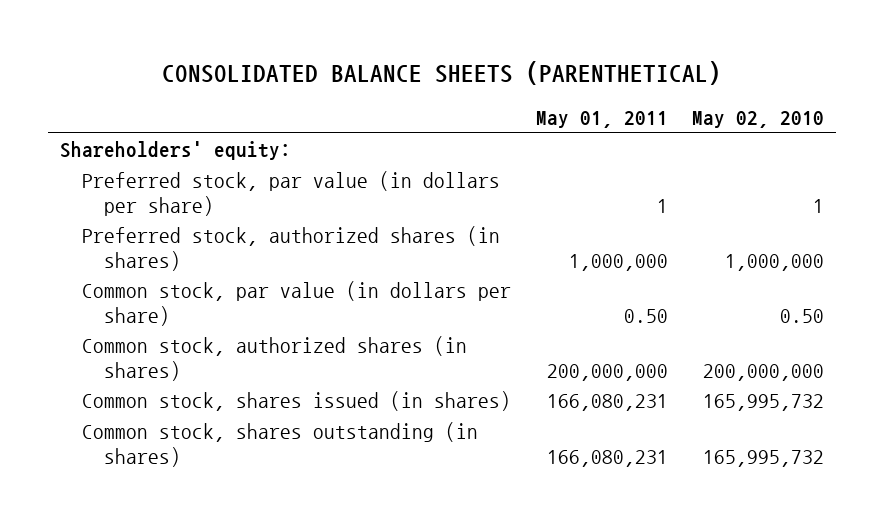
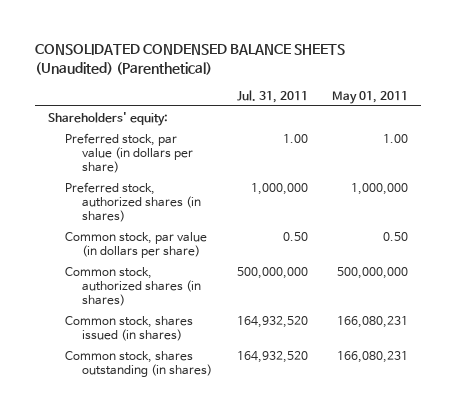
[162,60,722,85] CONSOLIDATED BALANCE SHEETS (PARENTHETICAL) -> [35,44,346,75] CONSOLIDATED CONDENSED BALANCE SHEETS (Unaudited) (Parenthetical)
[692,111,825,129] May 02, 2010 -> none
none -> [236,89,308,103] Jul. 31, 2011
[656,198,668,213] 1 -> [383,133,409,143] 1.00
[546,363,668,381] 200,000,000 -> [337,266,409,279] 500,000,000

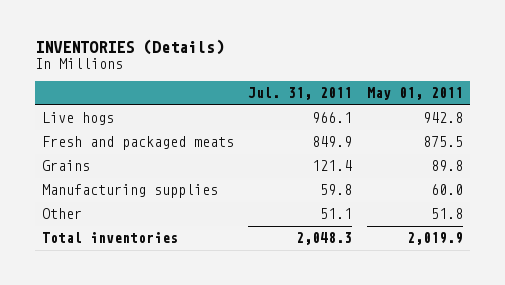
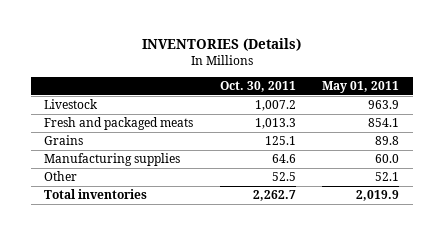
[248,86,353,100] Jul. 31, 2011 -> none
none -> [219,81,296,93] Oct. 30, 2011
[41,112,114,126] Live hogs -> none
none -> [44,99,99,110] Livestock
[422,136,463,148] 875.5 -> [368,118,400,128] 854.1
[430,208,463,220] 51.8 -> [375,172,400,182] 52.1

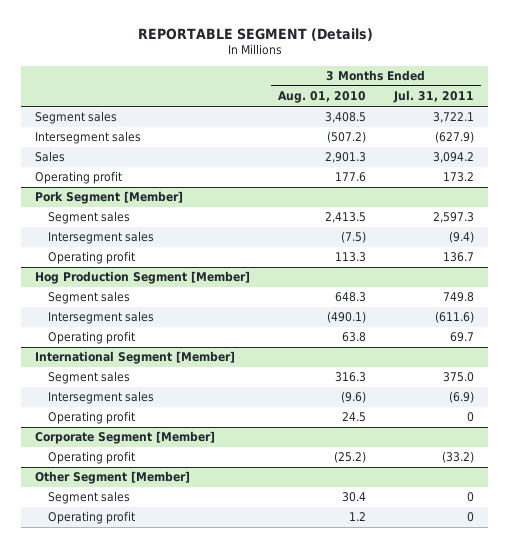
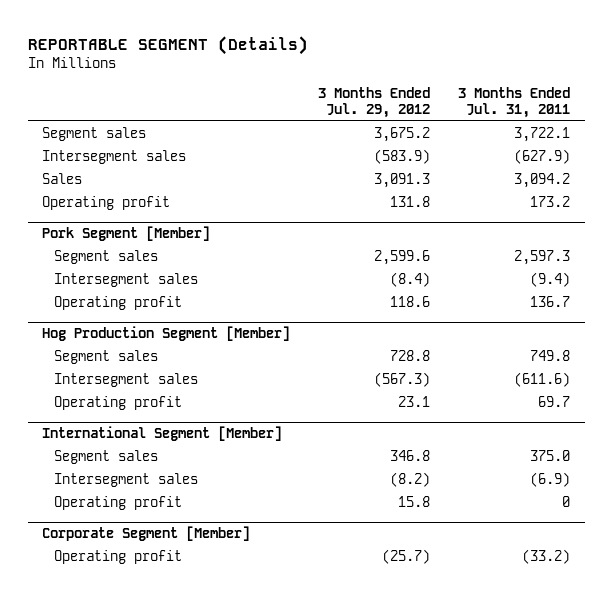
[278,91,367,104] Aug. 01, 2010 -> none
none -> [318,86,431,119] 3 Months Ended Jul. 29, 2012
[35,471,191,485] Other Segment [Member] -> none
[48,491,131,505] Segment sales -> none
[48,511,136,525] Operating profit -> none

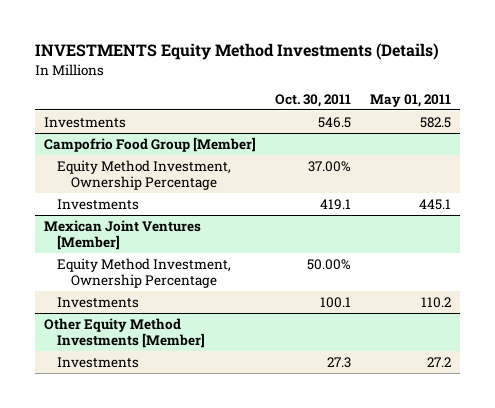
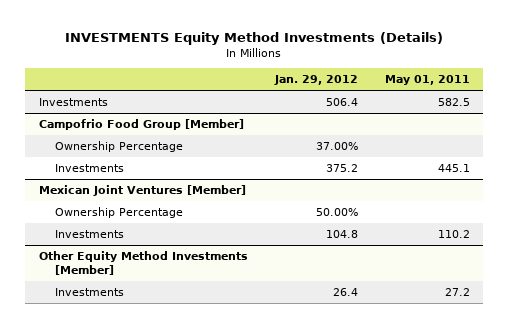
[274,94,351,108] Oct. 30, 2011 -> none
none -> [273,75,358,86] Jan. 29, 2012
[57,159,232,190] Equity Method Investment, Ownership Percentage -> [54,141,183,153] Ownership Percentage
[57,257,232,288] Equity Method Investment, Ownership Percentage -> [54,207,183,219] Ownership Percentage

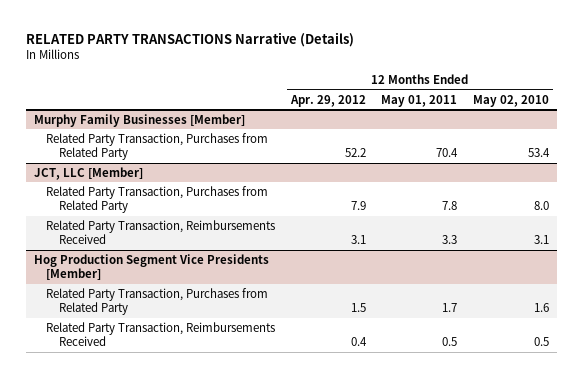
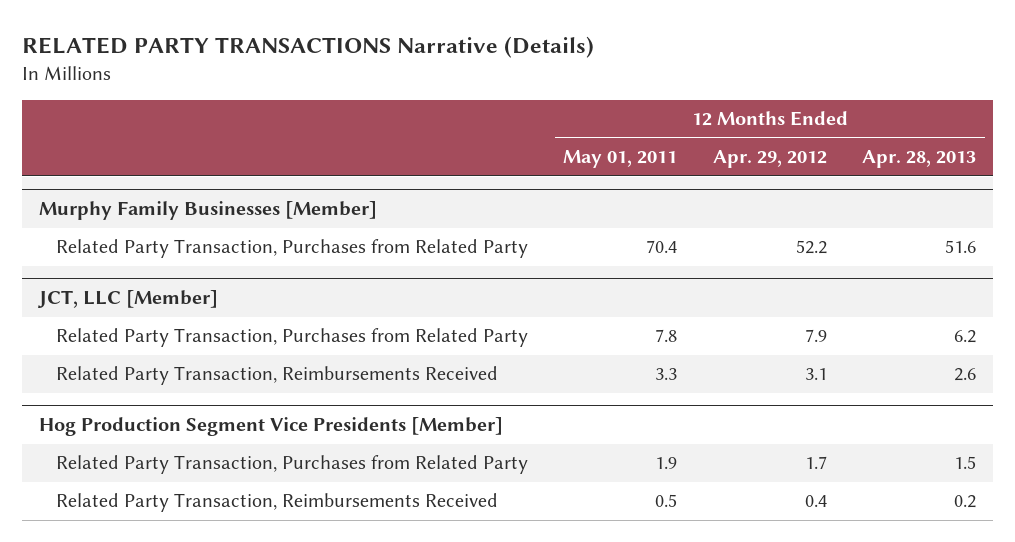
[472,94,549,107] May 02, 2010 -> none
none -> [861,150,976,169] Apr. 28, 2013
[350,303,366,313] 1.5 -> [804,456,827,470] 1.7
[442,303,458,313] 1.7 -> [655,457,678,470] 1.9

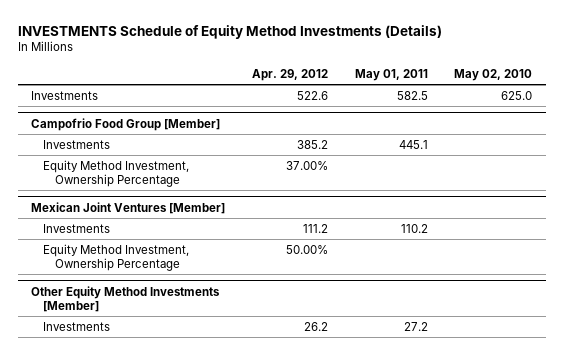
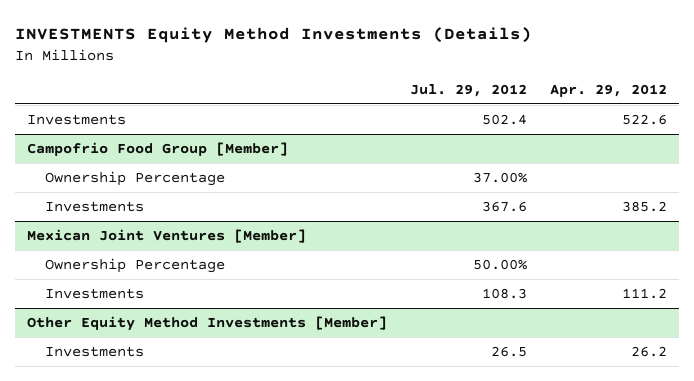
[17,24,442,39] INVESTMENTS Schedule of Equity Method Investments (Details) -> [15,26,533,43] INVESTMENTS Equity Method Investments (Details)
[354,68,428,81] May 01, 2011 -> none
[454,68,533,81] May 02, 2010 -> none
none -> [410,83,528,97] Jul. 29, 2012
none -> [45,170,226,186] Ownership Percentage
[42,159,189,187] Equity Method Investment, Ownership Percentage -> none
none -> [45,257,226,273] Ownership Percentage
[42,243,189,271] Equity Method Investment, Ownership Percentage -> none

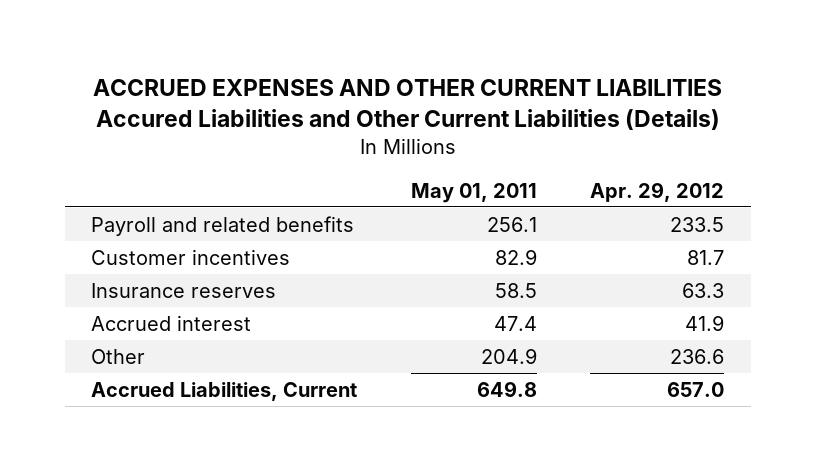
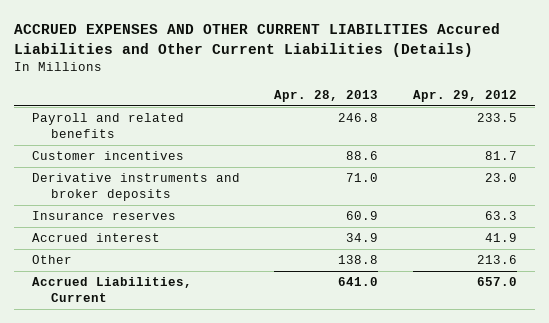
[410,182,537,203] May 01, 2011 -> none
none -> [274,89,379,102] Apr. 28, 2013
none -> [31,173,240,202] Derivative instruments and broker deposits
[670,348,725,364] 236.6 -> [477,255,518,265] 213.6

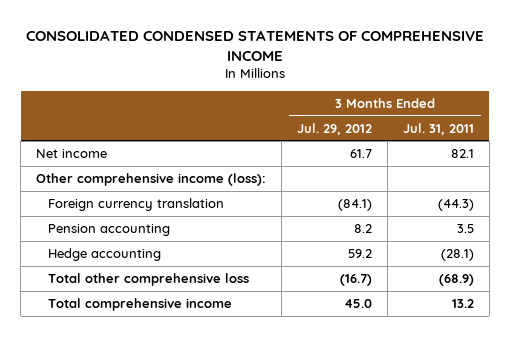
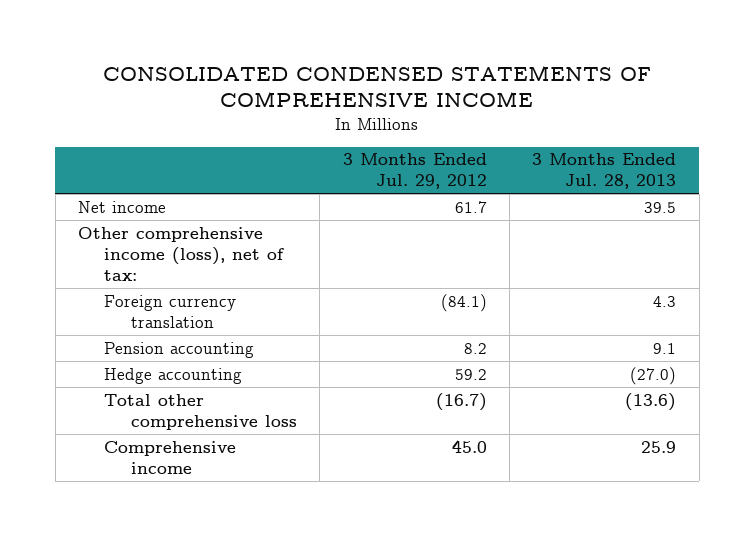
[402,122,474,135] Jul. 31, 2011 -> none
none -> [532,153,677,190] 3 Months Ended Jul. 28, 2013
[35,172,266,186] Other comprehensive income (loss): -> [78,226,285,281] Other comprehensive income (loss), net of tax:
[48,297,233,311] Total comprehensive income -> [104,440,237,474] Comprehensive income

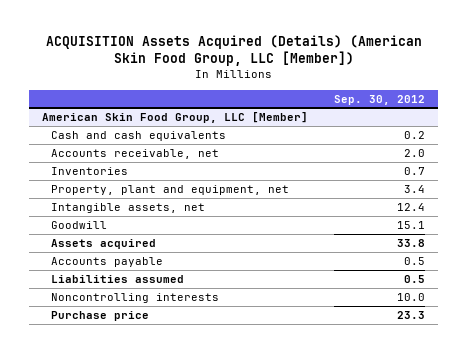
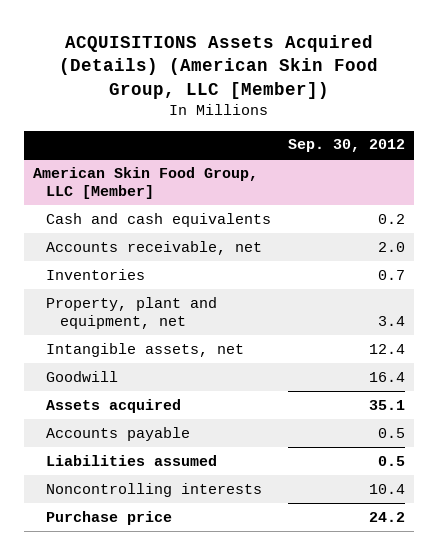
[45,35,422,67] ACQUISITION Assets Acquired (Details) (American Skin Food Group, LLC [Member]) -> [58,34,378,99] ACQUISITIONS Assets Acquired (Details) (American Skin Food Group, LLC [Member])
[397,220,426,229] 15.1 -> [369,371,406,382] 16.4
[397,238,426,247] 33.8 -> [369,399,406,410] 35.1
[397,292,426,301] 10.0 -> [369,483,406,494] 10.4
[397,310,426,319] 23.3 -> [369,511,406,522] 24.2

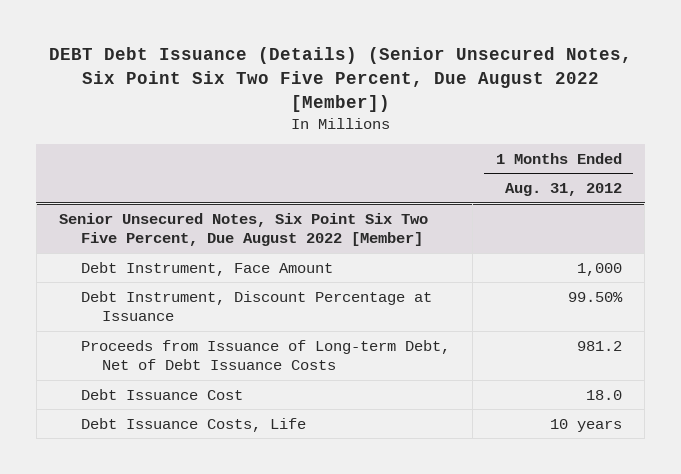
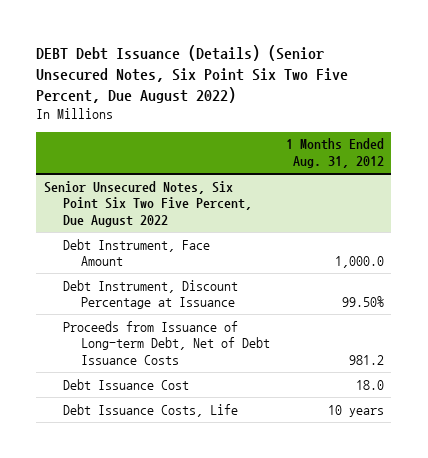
[48,47,632,113] DEBT Debt Issuance (Details) (Senior Unsecured Notes, Six Point Six Two Five Percent, Due August 2022 [Member]) -> [36,44,349,103] DEBT Debt Issuance (Details) (Senior Unsecured Notes, Six Point Six Two Five Percent, Due August 2022)
[59,212,429,247] Senior Unsecured Notes, Six Point Six Two Five Percent, Due August 2022 [Member] -> [43,180,252,227] Senior Unsecured Notes, Six Point Six Two Five Percent, Due August 2022
[576,262,622,276] 1,000 -> [334,256,384,269] 1,000.0

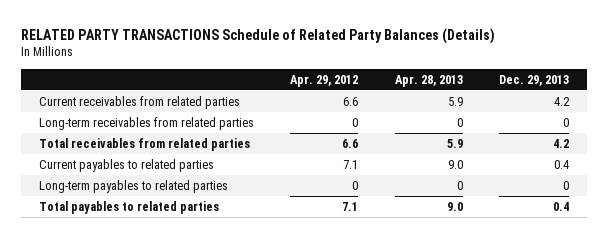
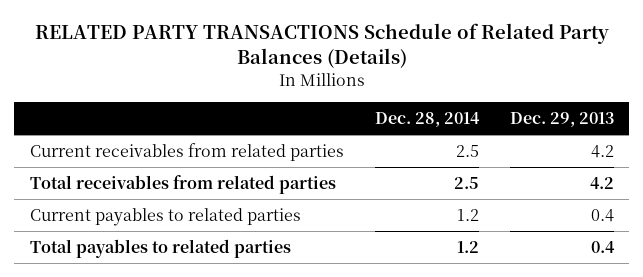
[290,74,359,87] Apr. 29, 2012 -> none
[394,74,463,87] Apr. 28, 2013 -> none
none -> [374,111,480,127] Dec. 28, 2014
[38,116,254,130] Long-term receivables from related parties -> none
[38,179,228,193] Long-term payables to related parties -> none

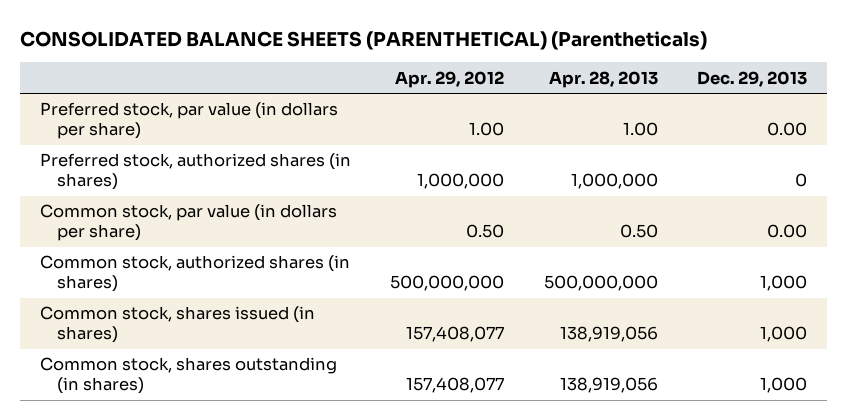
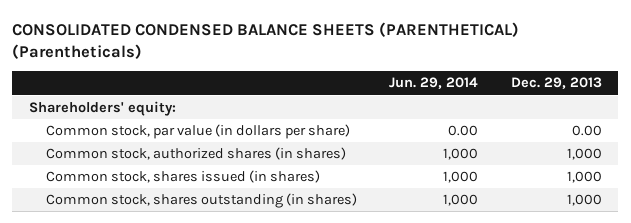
[20,30,708,50] CONSOLIDATED BALANCE SHEETS (PARENTHETICAL) (Parentheticals) -> [12,21,520,59] CONSOLIDATED CONDENSED BALANCE SHEETS (PARENTHETICAL) (Parentheticals)
[395,70,505,88] Apr. 29, 2012 -> none
[548,70,658,88] Apr. 28, 2013 -> none
none -> [389,77,479,90] Jun. 29, 2014
[40,102,339,140] Preferred stock, par value (in dollars per share) -> none
[40,153,352,191] Preferred stock, authorized shares (in shares) -> none
none -> [28,101,176,117] Shareholders' equity:

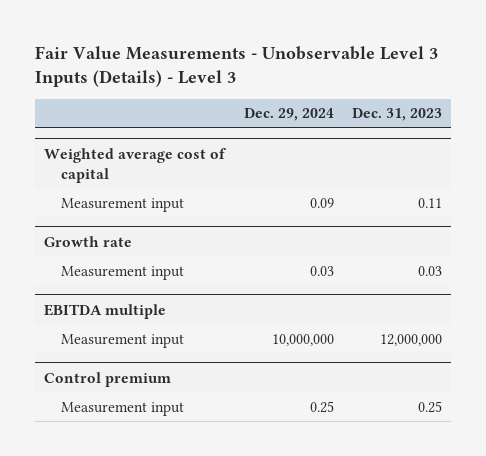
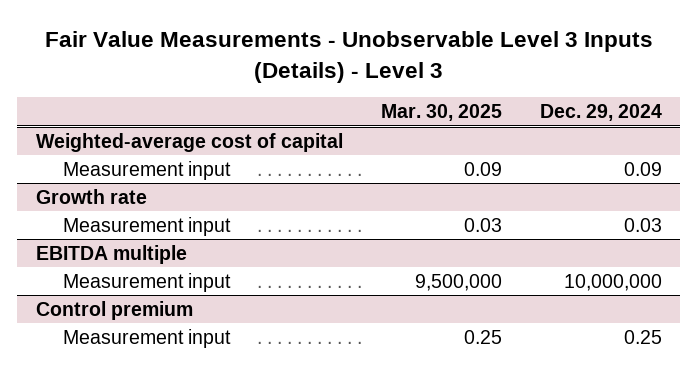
[352,108,443,122] Dec. 31, 2023 -> none
none -> [380,104,502,122] Mar. 30, 2025
[44,147,227,183] Weighted average cost of capital -> [35,132,343,152] Weighted-average cost of capital

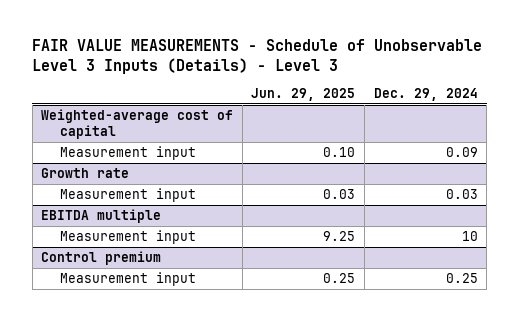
[44,31,653,83] Fair Value Measurements - Unobservable Level 3 Inputs (Details) - Level 3 -> [32,39,483,74] FAIR VALUE MEASUREMENTS - Schedule of Unobservable Level 3 Inputs (Details) - Level 3
[380,104,502,122] Mar. 30, 2025 -> none
none -> [251,87,356,101] Jun. 29, 2025
[563,273,662,291] 10,000,000 -> [461,231,478,242] 10

